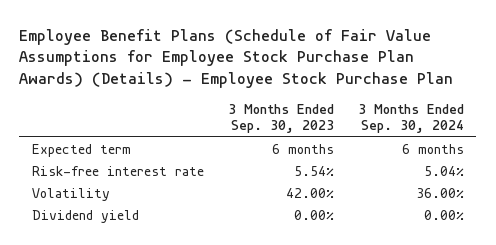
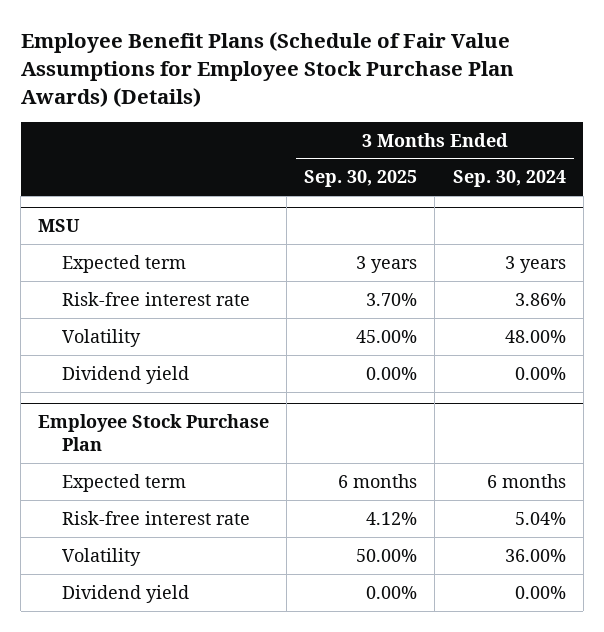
[19,28,454,88] Employee Benefit Plans (Schedule of Fair Value Assumptions for Employee Stock Purchase Plan Awards) (Details) - Employee Stock Purchase Plan -> [20,32,514,108] Employee Benefit Plans (Schedule of Fair Value Assumptions for Employee Stock Purchase Plan Awards) (Details)
[227,103,334,134] 3 Months Ended Sep. 30, 2023 -> none
none -> [304,170,418,188] Sep. 30, 2025
none -> [38,219,81,233] MSU
none -> [62,254,187,273] Expected term
none -> [62,291,251,306] Risk-free interest rate
none -> [62,328,142,347] Volatility
none -> [62,365,190,384] Dividend yield
none -> [38,414,270,452] Employee Stock Purchase Plan

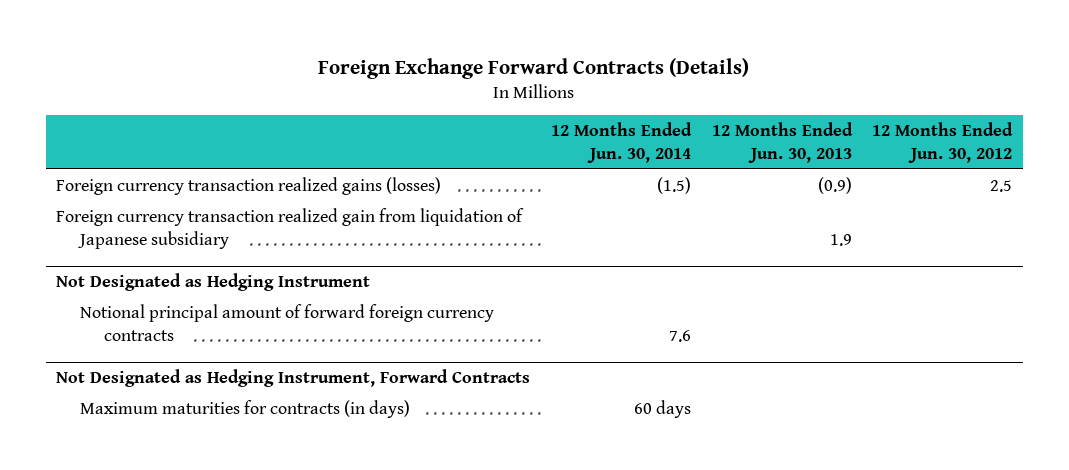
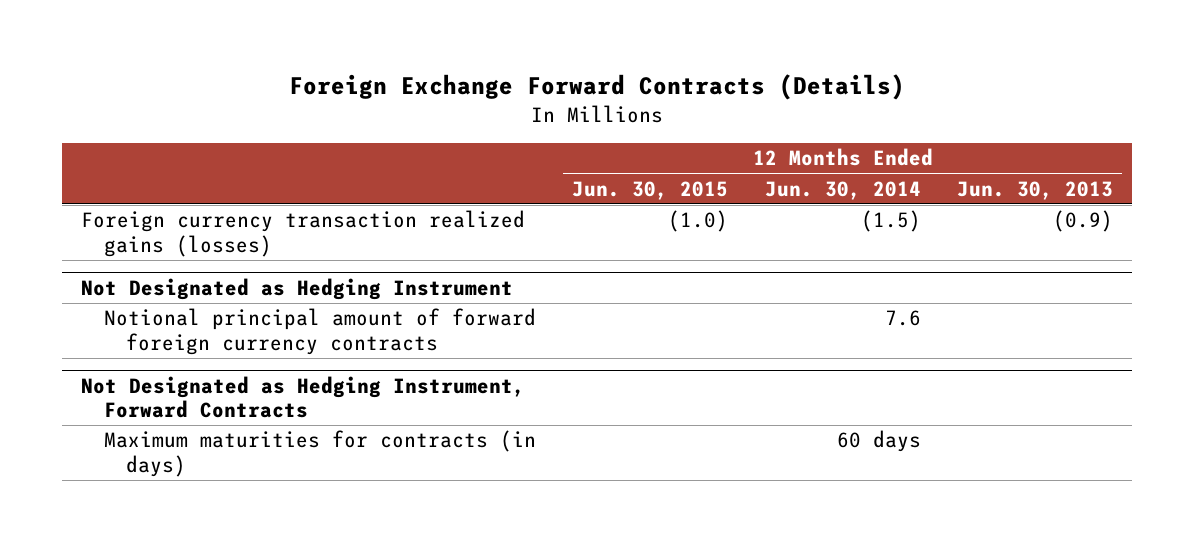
[872,122,1014,163] 12 Months Ended Jun. 30, 2012 -> none
none -> [572,180,729,200] Jun. 30, 2015
[56,208,525,249] Foreign currency transaction realized gain from liquidation of Japanese subsidiary -> none

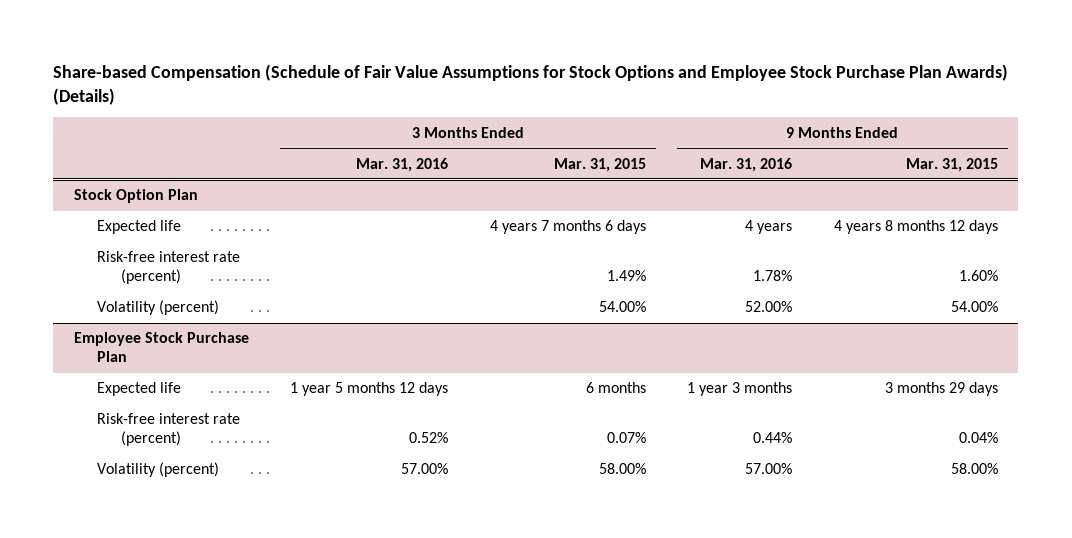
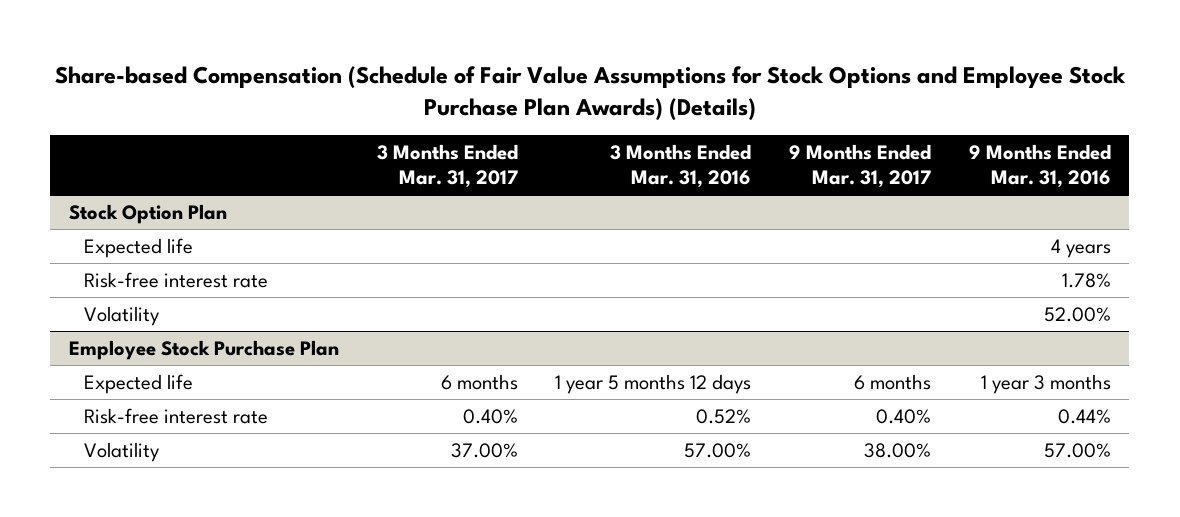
[553,157,646,172] Mar. 31, 2015 -> none
[905,157,998,172] Mar. 31, 2015 -> none
none -> [376,144,518,189] 3 Months Ended Mar. 31, 2017
none -> [788,144,931,189] 9 Months Ended Mar. 31, 2017
[97,251,241,285] Risk-free interest rate (percent) -> [84,271,269,288] Risk-free interest rate
[97,300,220,316] Volatility (percent) -> [84,305,161,326] Volatility
[97,413,241,447] Risk-free interest rate (percent) -> [84,407,269,424] Risk-free interest rate
[97,462,220,478] Volatility (percent) -> [84,441,161,462] Volatility

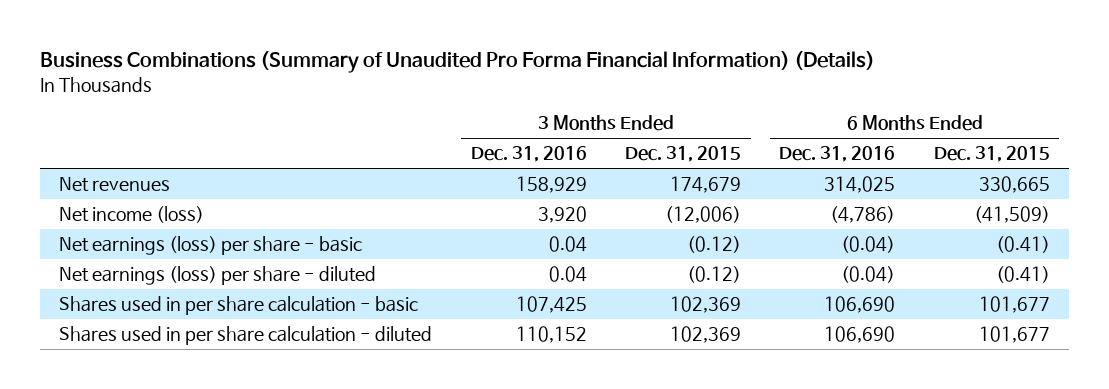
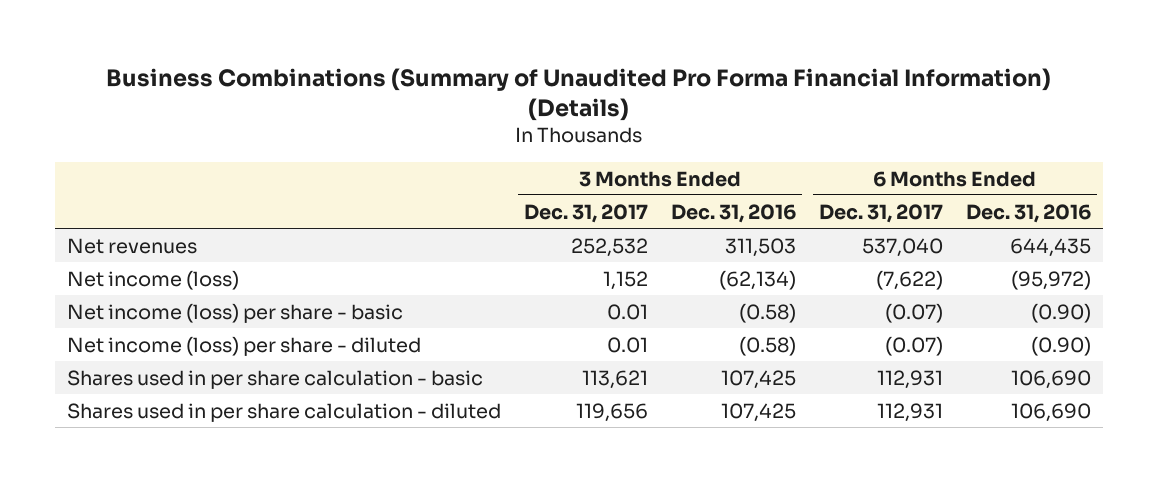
[624,146,741,163] Dec. 31, 2015 -> none
[933,146,1050,163] Dec. 31, 2015 -> none
none -> [523,203,648,223] Dec. 31, 2017
none -> [819,203,944,223] Dec. 31, 2017
[515,176,587,194] 158,929 -> [724,237,796,257] 311,503
[824,176,896,194] 314,025 -> [1010,237,1092,257] 644,435
[537,206,587,224] 3,920 -> [718,269,796,290] (62,134)
[830,206,896,224] (4,786) -> [1011,269,1092,290] (95,972)
[59,236,363,256] Net earnings (loss) per share - basic -> [66,302,403,323] Net income (loss) per share - basic
[548,236,587,253] 0.04 -> [738,302,796,323] (0.58)
[841,236,896,254] (0.04) -> [1031,302,1092,323] (0.90)
[59,266,377,286] Net earnings (loss) per share - diluted -> [66,335,421,356] Net income (loss) per share - diluted
[548,266,587,283] 0.04 -> [738,335,796,356] (0.58)
[841,266,896,284] (0.04) -> [1031,335,1092,356] (0.90)
[515,326,587,344] 110,152 -> [720,402,796,422] 107,425

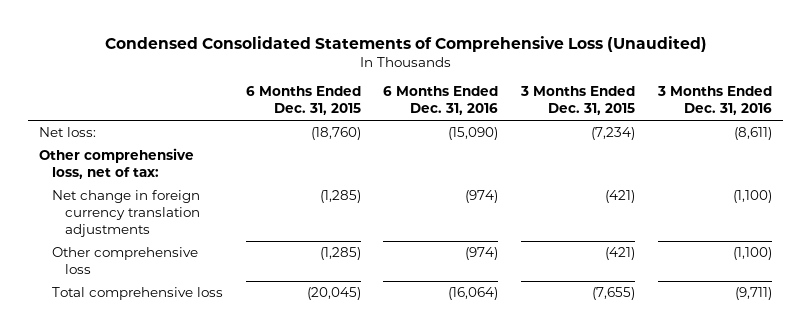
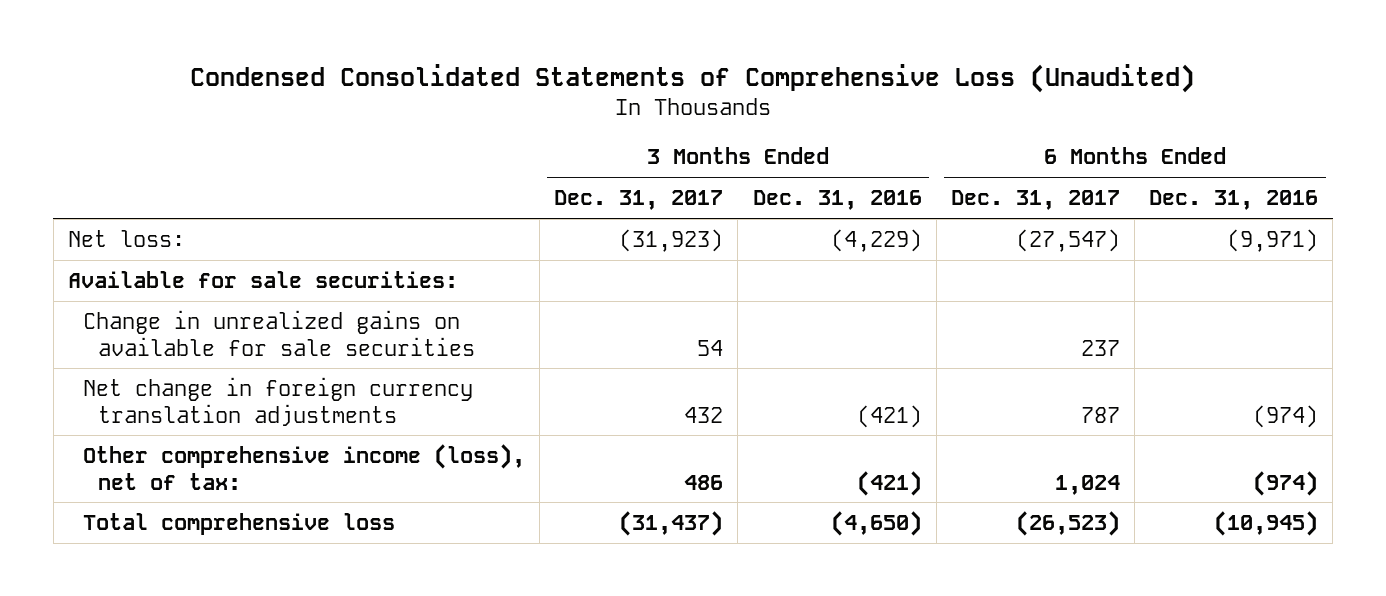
[245,86,361,116] 6 Months Ended Dec. 31, 2015 -> none
[520,86,636,116] 3 Months Ended Dec. 31, 2015 -> none
none -> [554,190,724,211] Dec. 31, 2017
none -> [950,190,1120,211] Dec. 31, 2017
[39,148,195,180] Other comprehensive loss, net of tax: -> none
[448,127,499,141] (15,090) -> [1227,228,1319,252] (9,971)
[733,127,772,141] (8,611) -> [830,228,922,252] (4,229)
none -> [67,270,458,288] Available for sale securities:
none -> [82,309,476,356] Change in unrealized gains on available for sale securities
[732,190,772,204] (1,100) -> [856,404,922,428] (421)
[52,247,199,275] Other comprehensive loss -> [82,443,525,490] Other comprehensive income (loss), net of tax:
[732,247,772,261] (1,100) -> [856,470,922,496] (421)
[448,287,499,301] (16,064) -> [1214,510,1319,536] (10,945)
[734,287,772,301] (9,711) -> [830,510,922,536] (4,650)

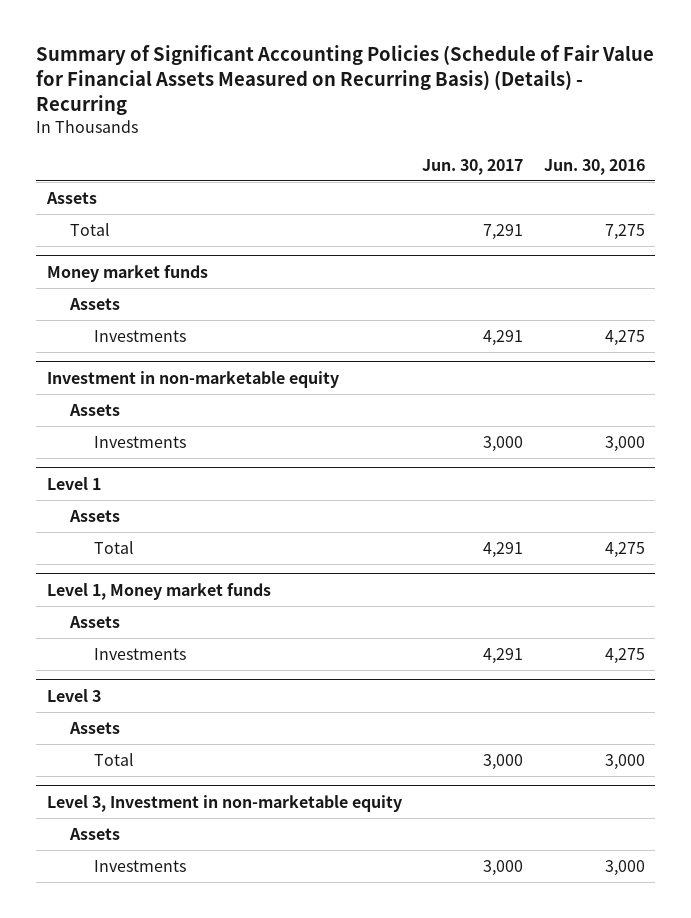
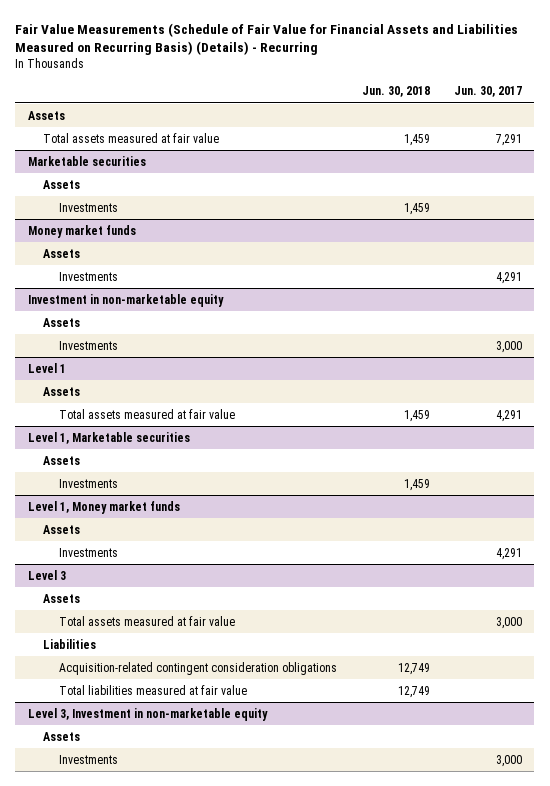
[36,45,655,116] Summary of Significant Accounting Policies (Schedule of Fair Value for Financial Assets Measured on Recurring Basis) (Details) - Recurring -> [15,22,519,55] Fair Value Measurements (Schedule of Fair Value for Financial Assets and Liabilities Measured on Recurring Basis) (Details) - Recurring
[543,158,645,175] Jun. 30, 2016 -> none
none -> [361,86,430,98] Jun. 30, 2018
[70,222,111,236] Total -> [43,132,220,143] Total assets measured at fair value
none -> [27,155,146,166] Marketable securities
none -> [43,179,81,189] Assets
none -> [59,202,119,212] Investments
[94,540,135,554] Total -> [59,408,236,419] Total assets measured at fair value
none -> [27,431,190,444] Level 1, Marketable securities
none -> [43,455,81,465] Assets
none -> [59,478,119,488] Investments
[94,752,135,766] Total -> [59,615,236,626] Total assets measured at fair value
none -> [43,638,97,649] Liabilities
none -> [59,661,338,675] Acquisition-related contingent consideration obligations
none -> [59,684,248,695] Total liabilities measured at fair value

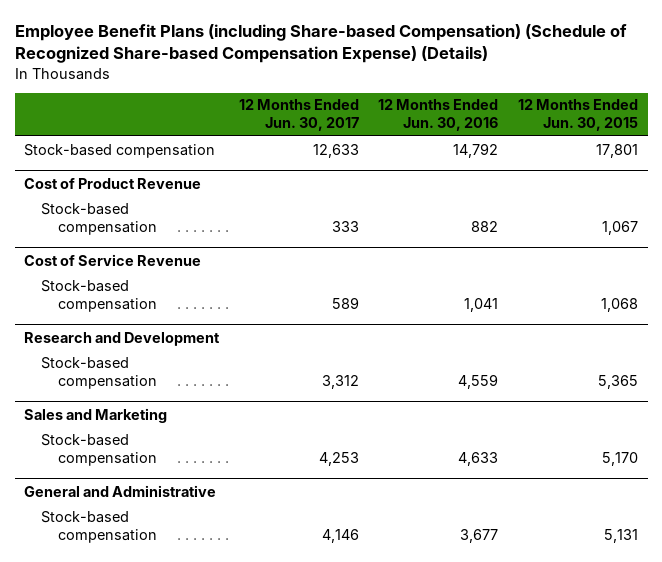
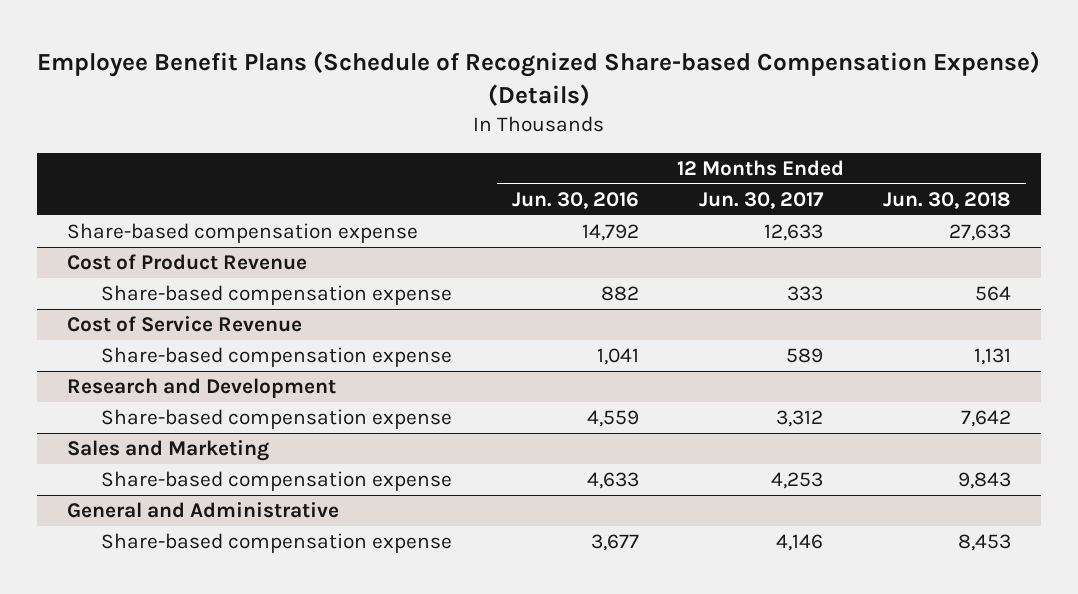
[14,23,627,64] Employee Benefit Plans (including Share-based Compensation) (Schedule of Recognized Share-based Compensation Expense) (Details) -> [37,51,1041,106] Employee Benefit Plans (Schedule of Recognized Share-based Compensation Expense) (Details)
[517,99,638,132] 12 Months Ended Jun. 30, 2015 -> none
none -> [882,191,1011,209] Jun. 30, 2018
[24,143,216,158] Stock-based compensation -> [67,223,419,244] Share-based compensation expense
[41,202,158,235] Stock-based compensation -> [100,285,452,306] Share-based compensation expense
[41,279,158,312] Stock-based compensation -> [100,347,452,368] Share-based compensation expense
[41,356,158,389] Stock-based compensation -> [100,409,452,430] Share-based compensation expense
[41,433,158,466] Stock-based compensation -> [100,471,452,492] Share-based compensation expense
[41,510,158,543] Stock-based compensation -> [100,533,452,554] Share-based compensation expense

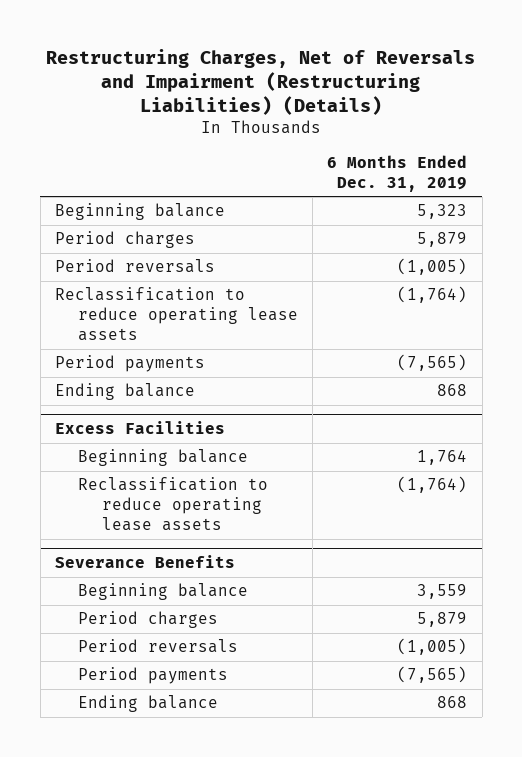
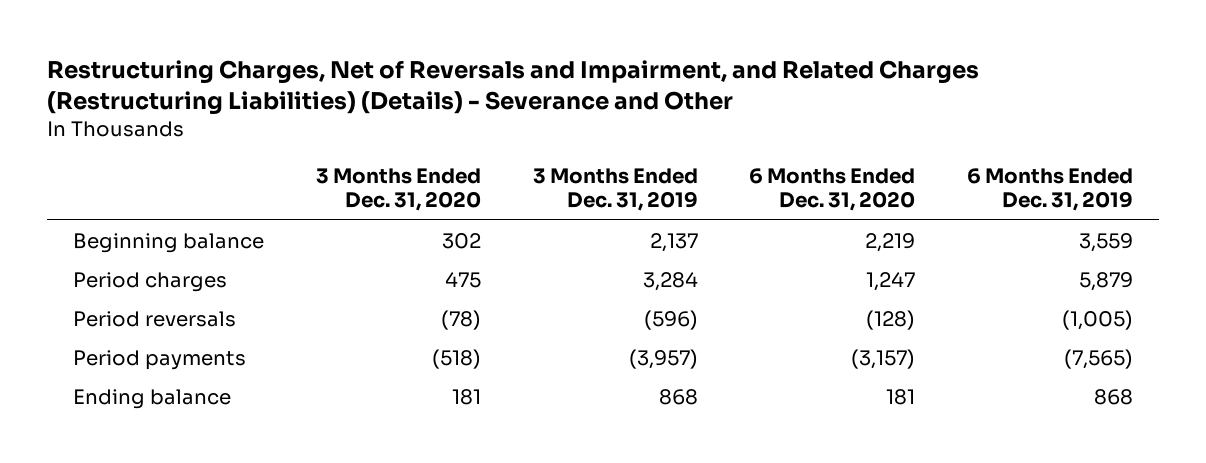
[46,49,476,116] Restructuring Charges, Net of Reversals and Impairment (Restructuring Liabilities) (Details) -> [46,59,979,115] Restructuring Charges, Net of Reversals and Impairment, and Related Charges (Restructuring Liabilities) (Details) - Severance and Other
none -> [315,167,481,212] 3 Months Ended Dec. 31, 2020
none -> [532,167,698,212] 3 Months Ended Dec. 31, 2019
none -> [749,167,916,212] 6 Months Ended Dec. 31, 2020
[54,203,225,221] Beginning balance -> none
[54,231,195,249] Period charges -> none
[54,259,215,274] Period reversals -> none
[54,287,299,342] Reclassification to reduce operating lease assets -> none
[54,355,205,373] Period payments -> none
[54,383,195,401] Ending balance -> none
[54,421,225,435] Excess Facilities -> none
[78,449,249,467] Beginning balance -> none
[78,477,269,532] Reclassification to reduce operating lease assets -> none
[54,555,235,569] Severance Benefits -> none

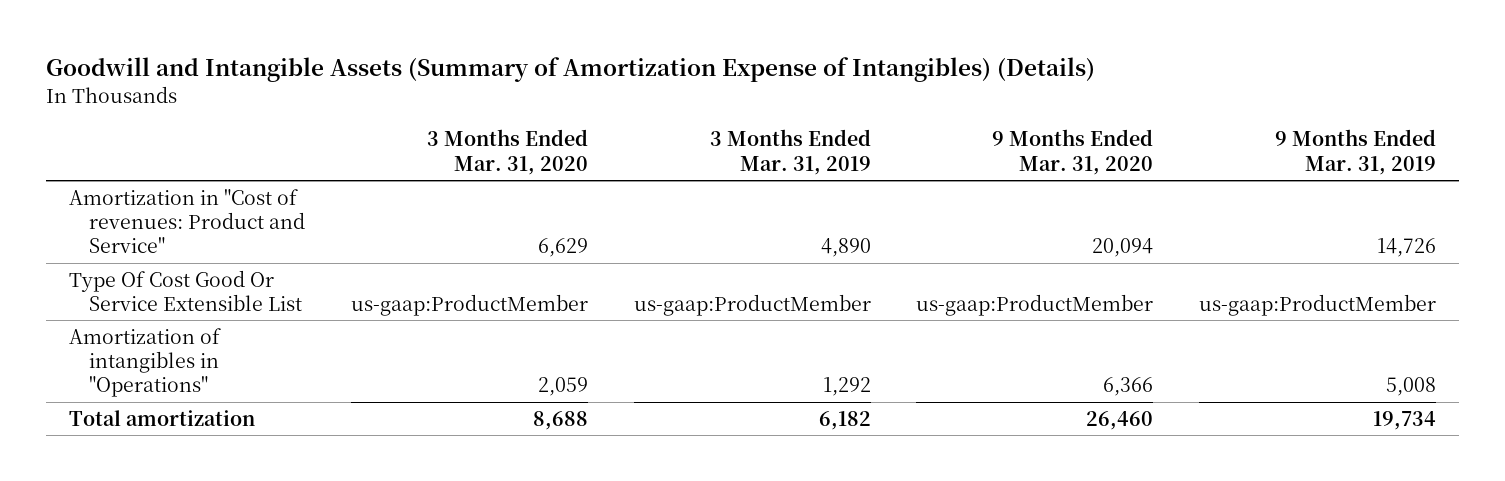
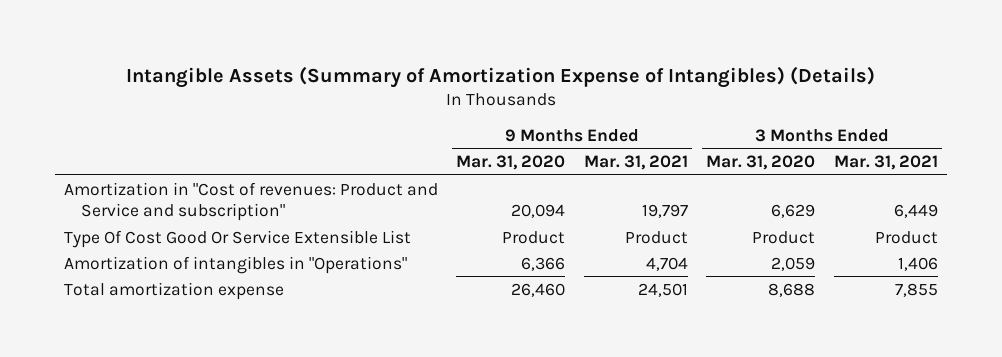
[45,57,1095,83] Goodwill and Intangible Assets (Summary of Amortization Expense of Intangibles) (Details) -> [125,65,875,88] Intangible Assets (Summary of Amortization Expense of Intangibles) (Details)
[709,129,871,175] 3 Months Ended Mar. 31, 2019 -> none
[1275,129,1437,175] 9 Months Ended Mar. 31, 2019 -> none
none -> [583,155,688,171] Mar. 31, 2021
none -> [833,155,938,171] Mar. 31, 2021
[68,188,305,254] Amortization in "Cost of revenues: Product and Service" -> [63,181,438,222] Amortization in "Cost of revenues: Product and Service and subscription"
[350,294,588,317] us-gaap:ProductMember -> [752,230,816,244] Product
[916,294,1154,317] us-gaap:ProductMember -> [502,230,566,244] Product
[68,409,255,426] Total amortization -> [63,281,284,300] Total amortization expense

